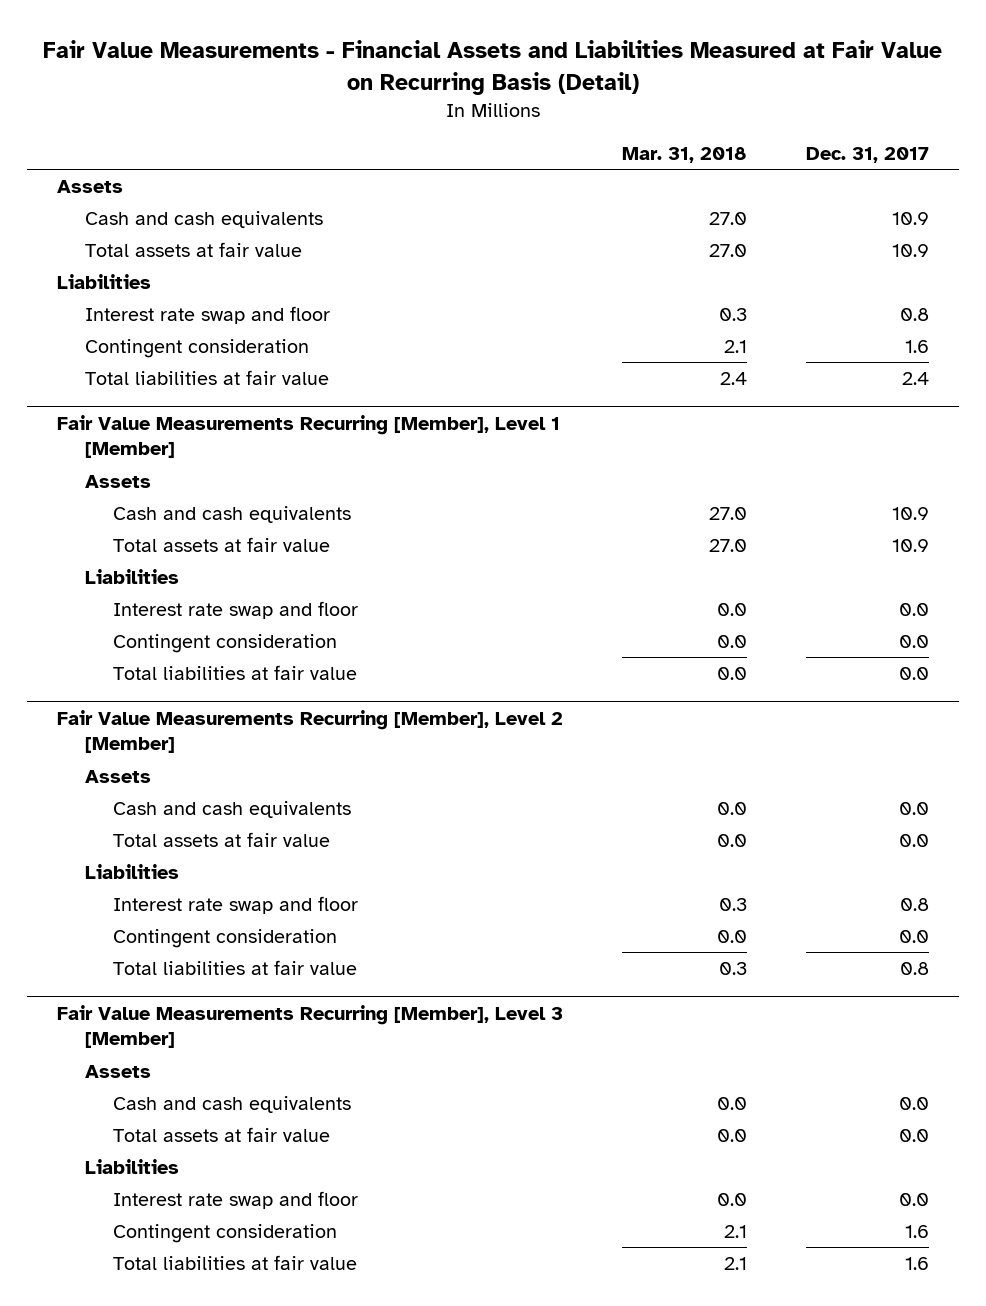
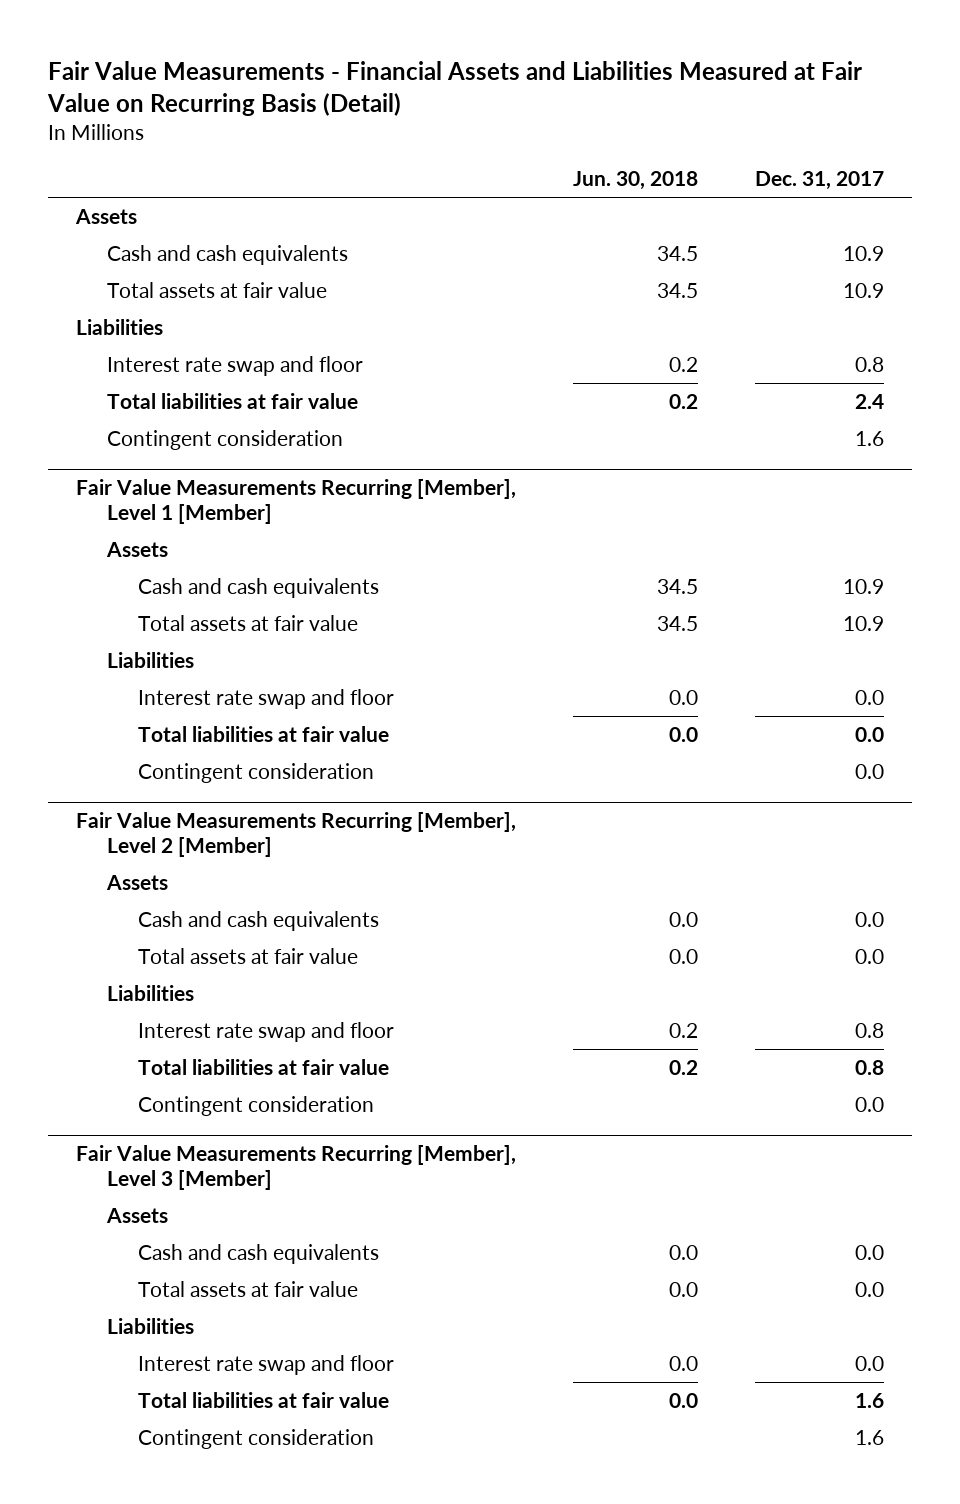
[621,146,747,163] Mar. 31, 2018 -> none
none -> [572,171,698,191] Jun. 30, 2018
[85,339,310,359] Contingent consideration -> [107,429,344,450] Contingent consideration
[113,634,338,654] Contingent consideration -> [138,762,375,783] Contingent consideration
[113,929,338,949] Contingent consideration -> [138,1095,375,1116] Contingent consideration
[113,1224,338,1244] Contingent consideration -> [138,1428,375,1449] Contingent consideration

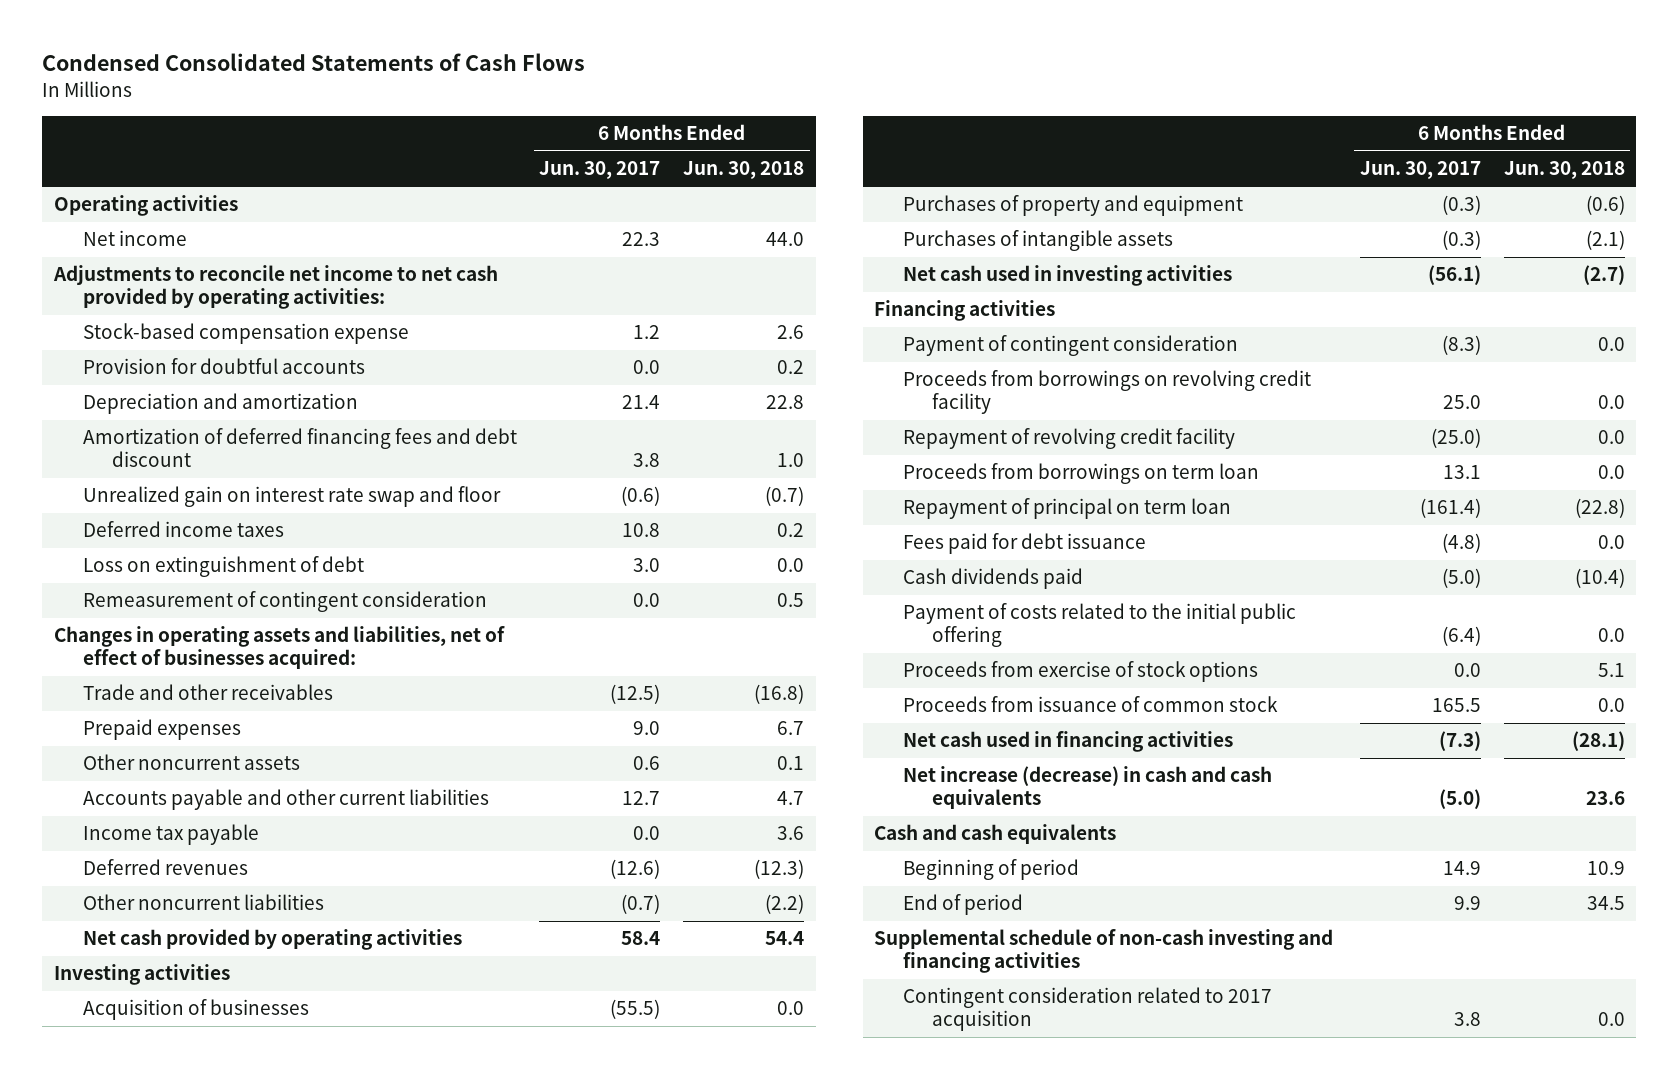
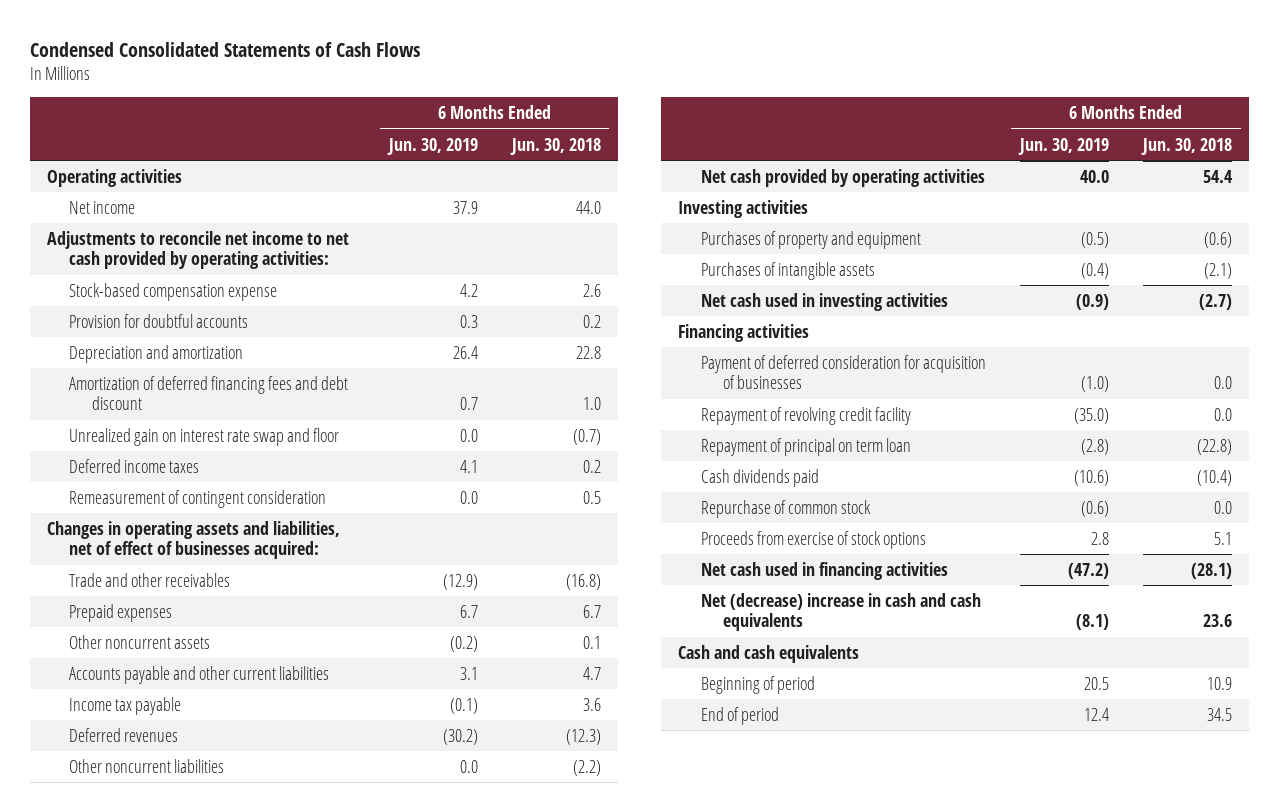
[539,161,661,180] Jun. 30, 2017 -> none
none -> [386,137,478,155] Jun. 30, 2019
[82,556,364,578] Loss on extinguishment of debt -> none
[82,999,309,1021] Acquisition of businesses -> none
[903,370,1312,414] Proceeds from borrowings on revolving credit facility -> none
[903,335,1239,357] Payment of contingent consideration -> [700,354,986,389] Payment of deferred consideration for acquisition of businesses
[903,463,1260,485] Proceeds from borrowings on term loan -> none
[903,533,1147,555] Fees paid for debt issuance -> none
[903,603,1297,647] Payment of costs related to the initial public offering -> none
none -> [700,499,871,518] Repurchase of common stock
[903,696,1279,713] Proceeds from issuance of common stock -> none
[903,766,1273,809] Net increase (decrease) in cash and cash equivalents -> [700,592,981,631] Net (decrease) increase in cash and cash equivalents
[874,929,1334,973] Supplemental schedule of non-cash investing and financing activities -> none
[903,987,1273,1031] Contingent consideration related to 2017 acquisition -> none

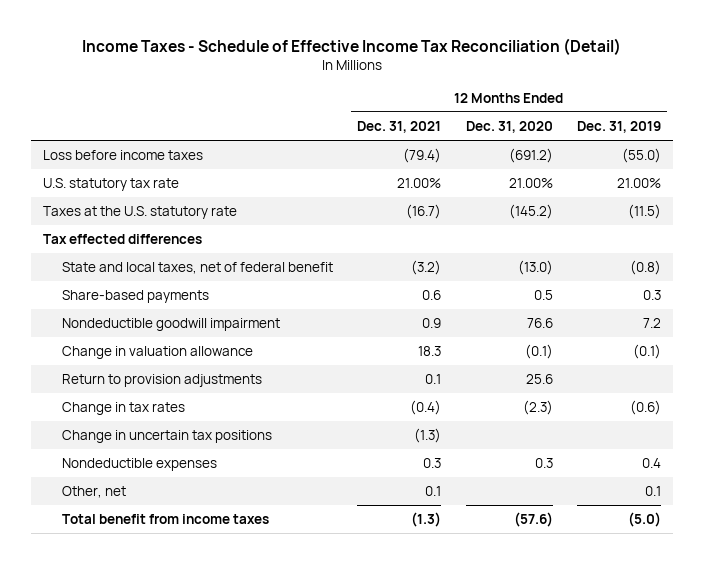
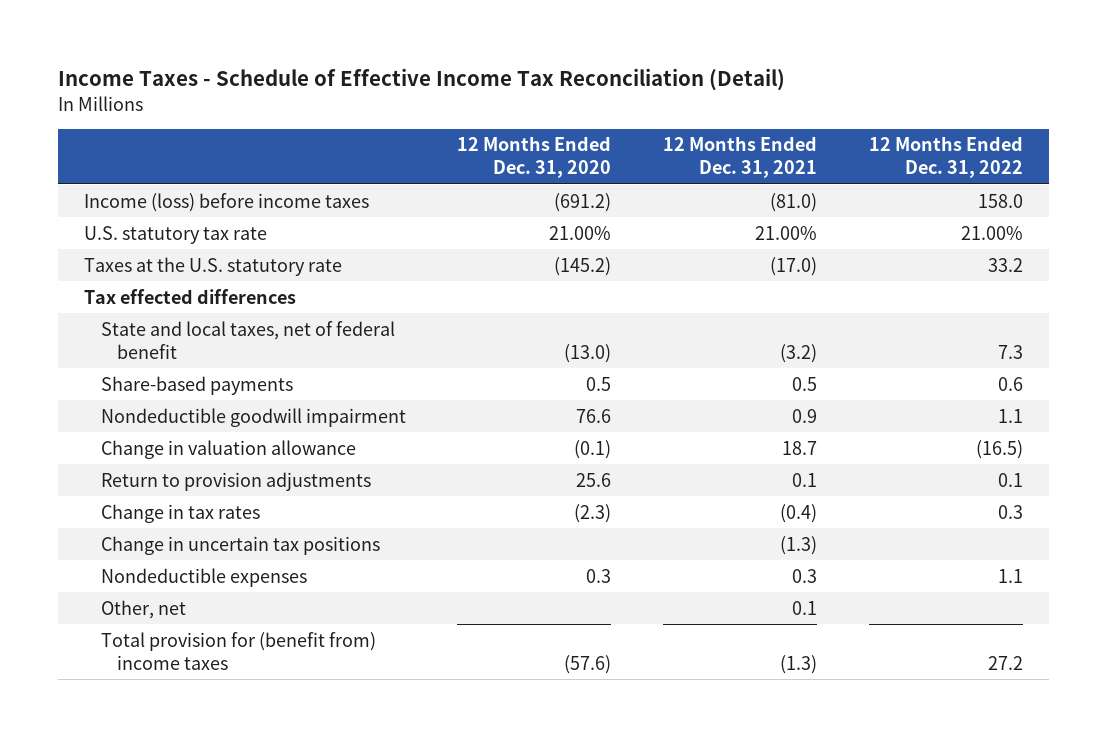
[576,121,661,134] Dec. 31, 2019 -> none
none -> [869,136,1024,179] 12 Months Ended Dec. 31, 2022
[42,150,203,161] Loss before income taxes -> [84,192,370,212] Income (loss) before income taxes
[403,148,442,164] (79.4) -> [770,192,818,212] (81.0)
[406,204,442,220] (16.7) -> [770,256,818,276] (17.0)
[422,290,442,301] 0.6 -> [792,376,818,391] 0.5
[418,346,442,357] 18.3 -> [782,440,818,455] 18.7
[61,514,269,525] Total benefit from income taxes -> [100,631,376,670] Total provision for (benefit from) income taxes

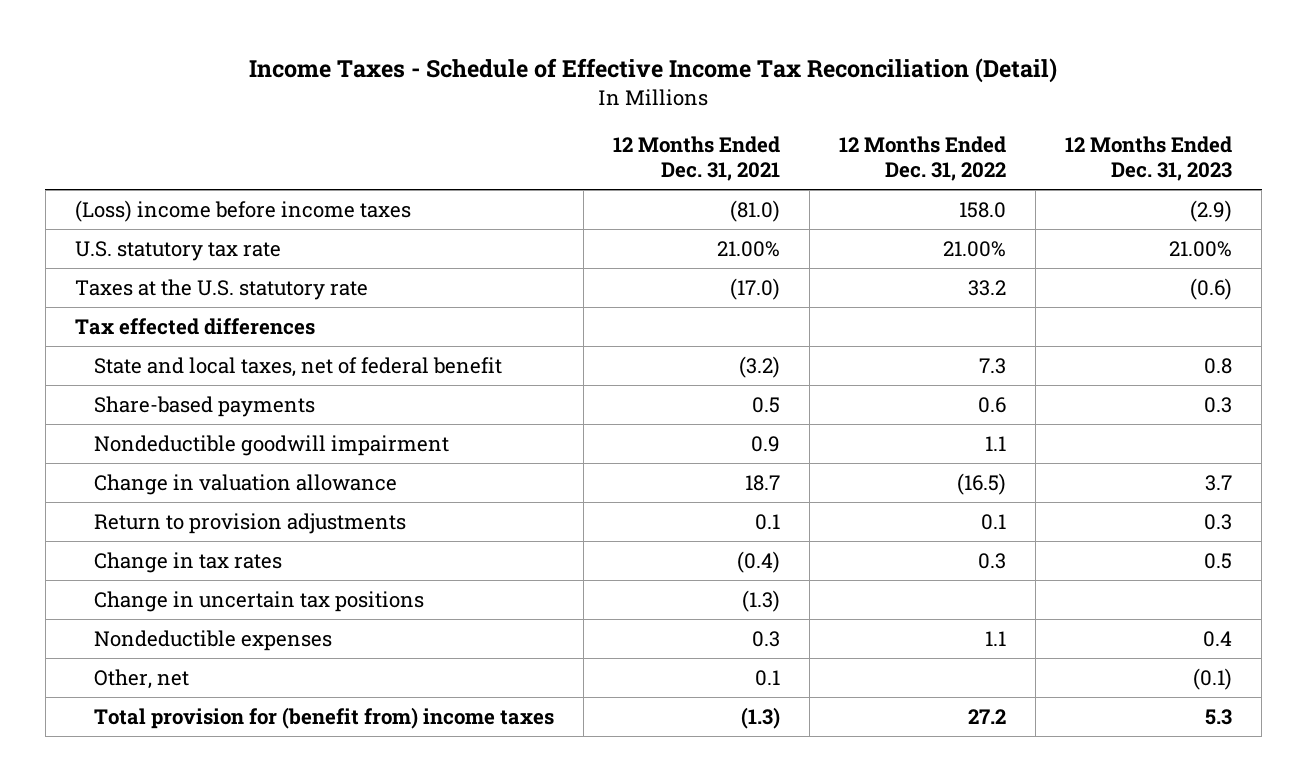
[457,136,612,179] 12 Months Ended Dec. 31, 2020 -> none
none -> [1065,136,1233,182] 12 Months Ended Dec. 31, 2023
[84,192,370,212] Income (loss) before income taxes -> [74,200,411,223] (Loss) income before income taxes

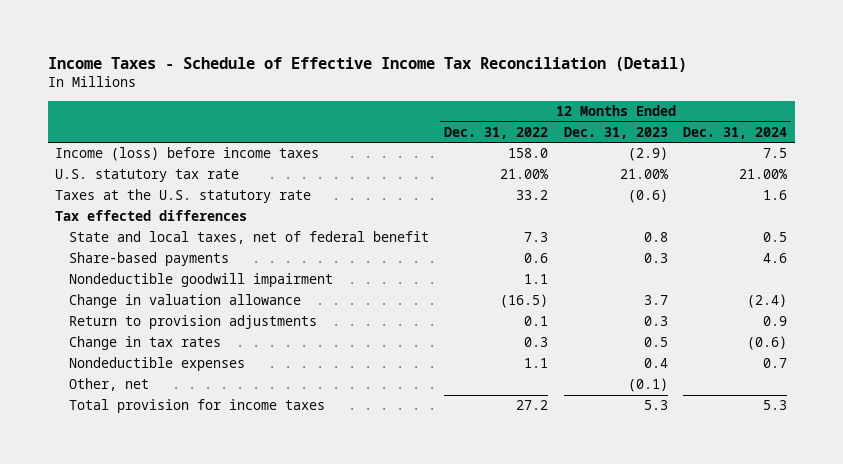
[612,136,780,182] 12 Months Ended Dec. 31, 2021 -> none
none -> [683,126,788,139] Dec. 31, 2024
[74,200,411,223] (Loss) income before income taxes -> [55,147,320,162] Income (loss) before income taxes
[93,591,424,613] Change in uncertain tax positions -> none
[93,707,554,730] Total provision for (benefit from) income taxes -> [68,399,325,414] Total provision for income taxes

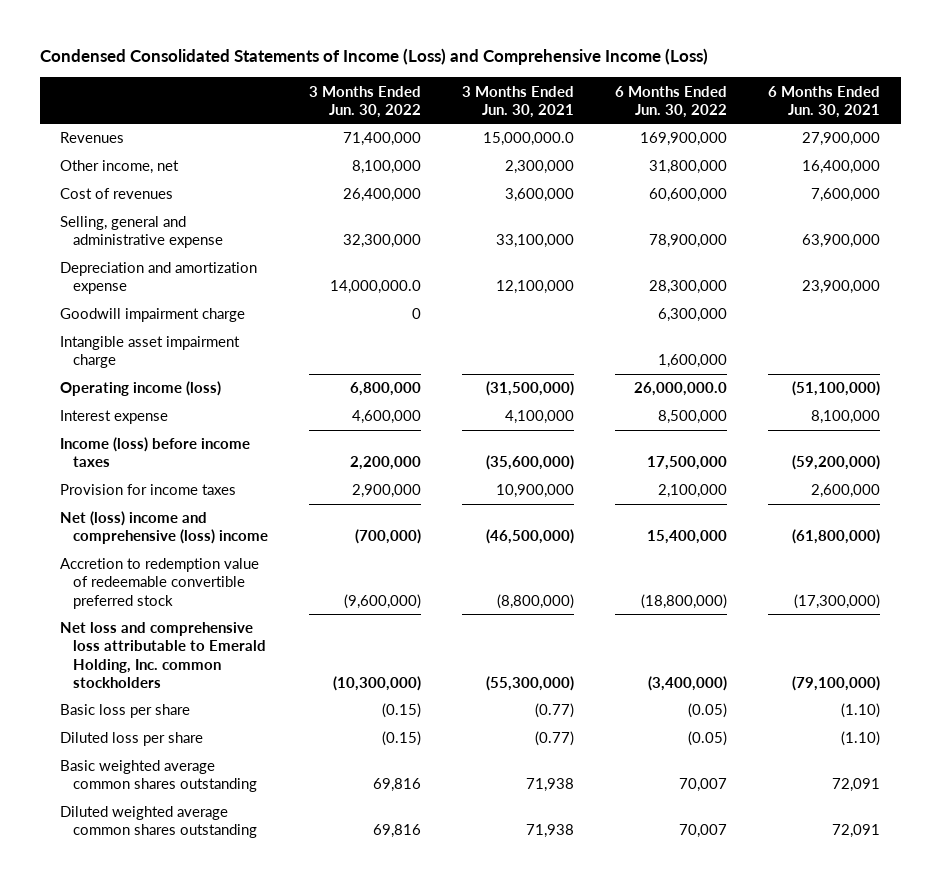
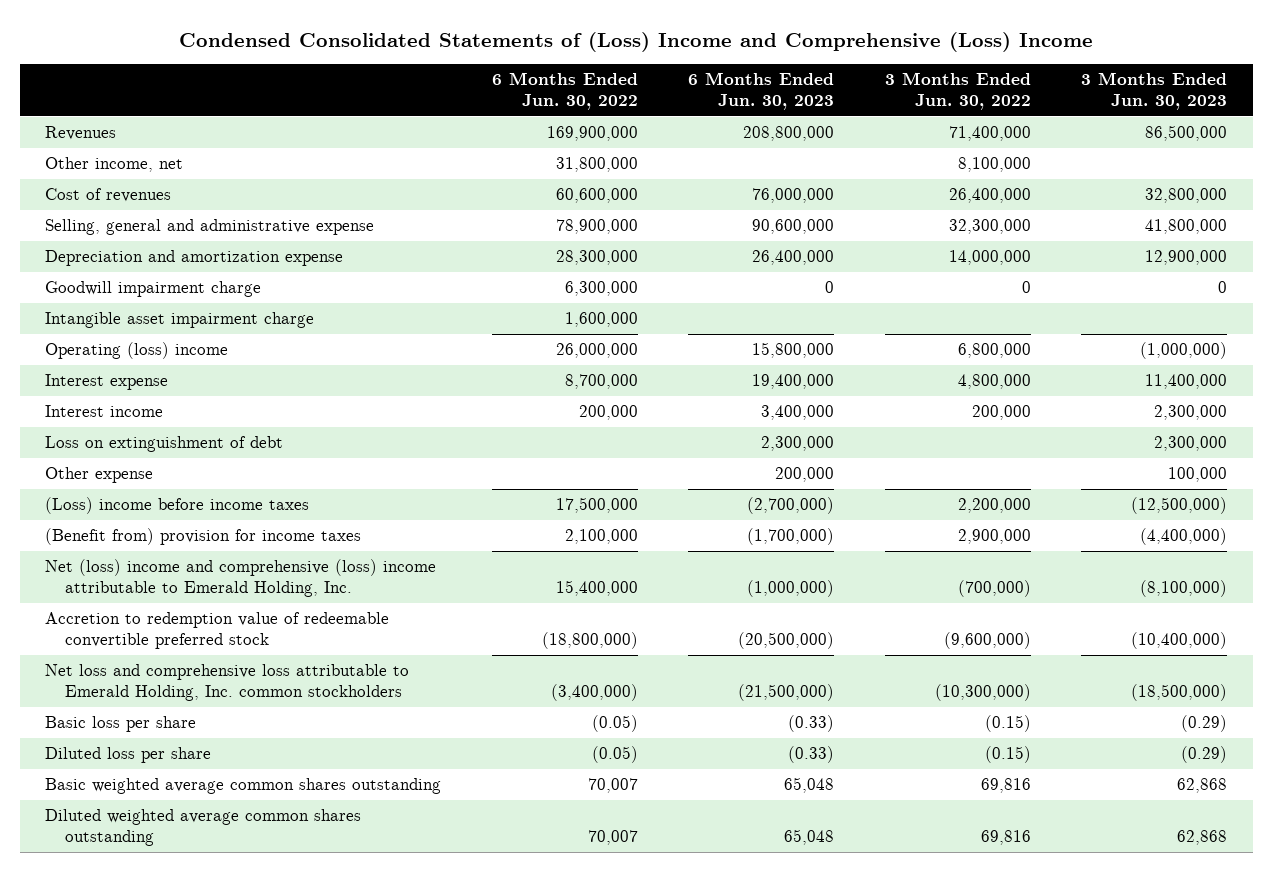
[39,48,708,66] Condensed Consolidated Statements of Income (Loss) and Comprehensive Income (Loss) -> [179,31,1094,52] Condensed Consolidated Statements of (Loss) Income and Comprehensive (Loss) Income
[462,85,575,118] 3 Months Ended Jun. 30, 2021 -> none
[768,85,881,118] 6 Months Ended Jun. 30, 2021 -> none
none -> [688,72,835,111] 6 Months Ended Jun. 30, 2023
none -> [1081,72,1228,111] 3 Months Ended Jun. 30, 2023
[330,280,422,295] 14,000,000.0 -> [948,250,1031,266] 14,000,000
[60,381,222,397] Operating income (loss) -> [45,342,229,360] Operating (loss) income
[634,382,728,397] 26,000,000.0 -> [555,343,638,359] 26,000,000
[352,410,422,425] 4,600,000 -> [957,374,1031,390] 4,800,000
[658,410,728,425] 8,500,000 -> [564,374,638,390] 8,700,000
none -> [45,405,164,418] Interest income
none -> [45,436,284,453] Loss on extinguishment of debt
none -> [45,467,154,484] Other expense
[60,437,251,468] Income (loss) before income taxes -> [45,497,310,515] (Loss) income before income taxes
[60,484,237,496] Provision for income taxes -> [45,528,362,546] (Benefit from) provision for income taxes
[60,511,269,545] Net (loss) income and comprehensive (loss) income -> [45,559,437,598] Net (loss) income and comprehensive (loss) income attributable to Emerald Holding, Inc.

